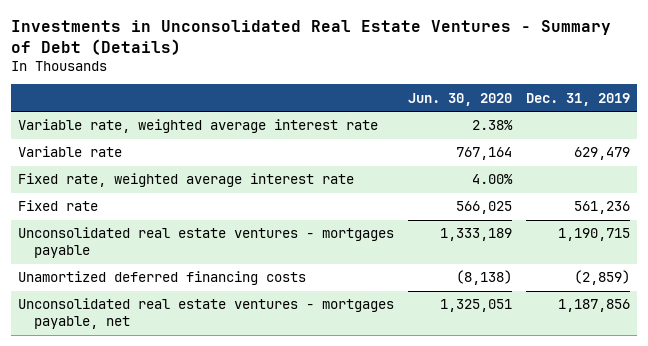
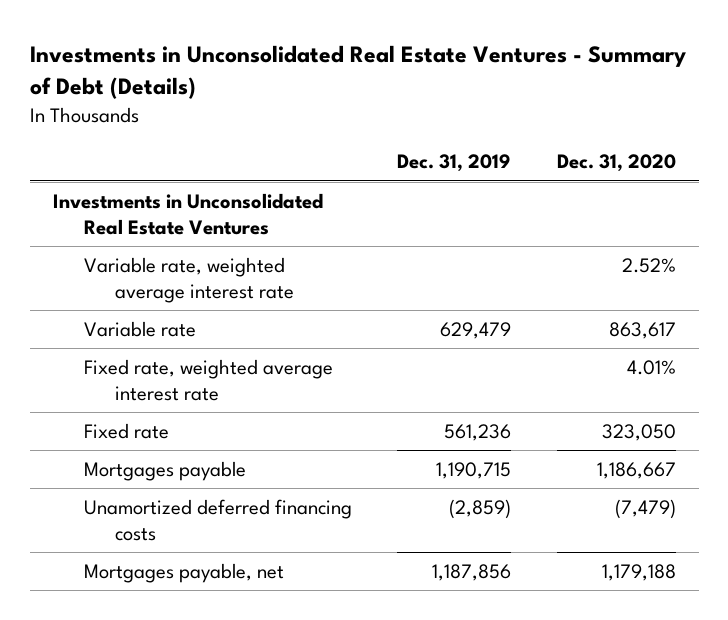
[407,92,512,106] Jun. 30, 2020 -> none
none -> [556,154,676,173] Dec. 31, 2020
none -> [52,192,323,235] Investments in Unconsolidated Real Estate Ventures
[17,227,394,259] Unconsolidated real estate ventures - mortgages payable -> [83,460,246,481] Mortgages payable
[17,298,394,330] Unconsolidated real estate ventures - mortgages payable, net -> [83,562,284,583] Mortgages payable, net

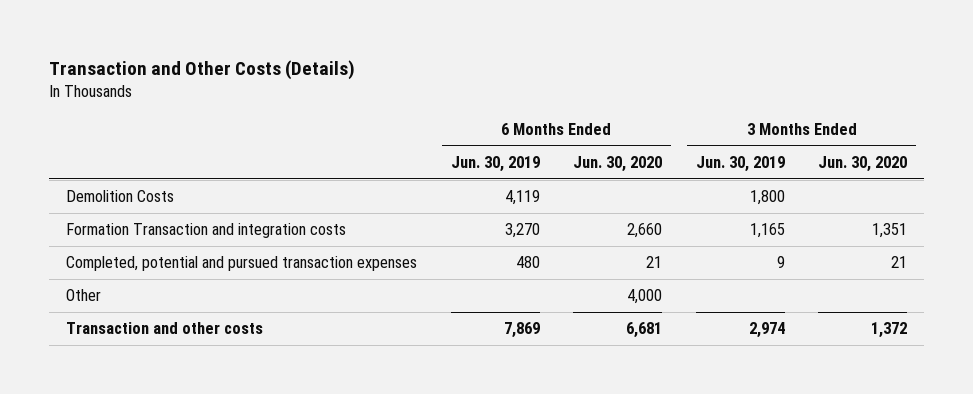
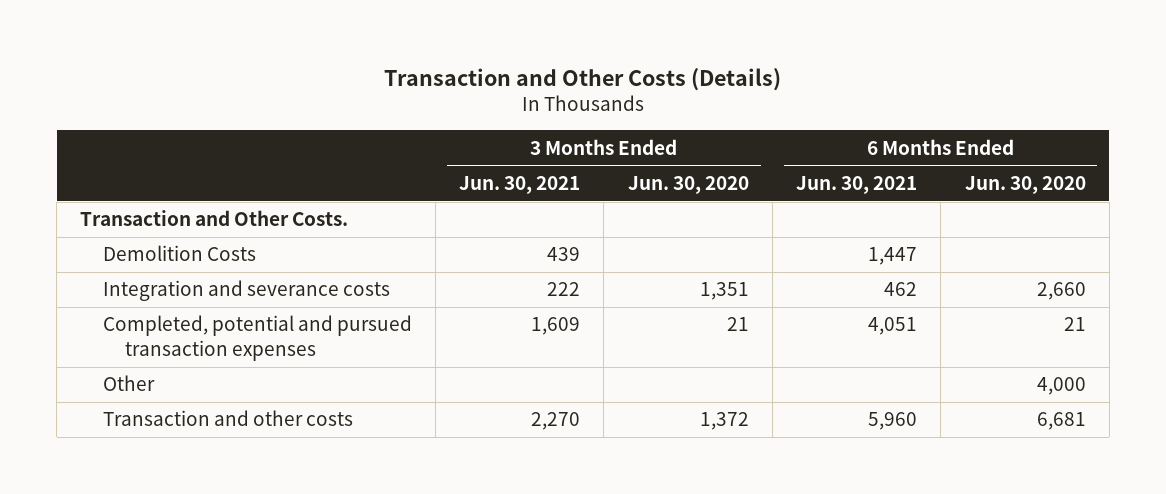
[450,156,540,173] Jun. 30, 2019 -> none
[695,156,785,173] Jun. 30, 2019 -> none
none -> [459,176,581,195] Jun. 30, 2021
none -> [796,176,918,195] Jun. 30, 2021
none -> [80,210,349,227] Transaction and Other Costs.
[65,223,346,239] Formation Transaction and integration costs -> [102,280,390,302] Integration and severance costs

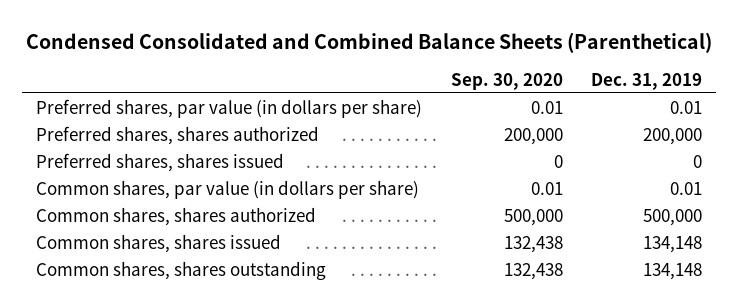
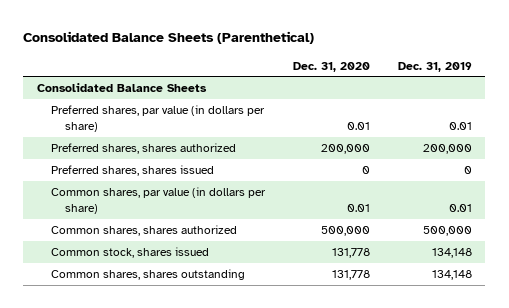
[26,31,713,53] Condensed Consolidated and Combined Balance Sheets (Parenthetical) -> [23,31,315,45] Consolidated Balance Sheets (Parenthetical)
[450,72,563,90] Sep. 30, 2020 -> none
none -> [292,61,370,72] Dec. 31, 2020
none -> [37,83,208,93] Consolidated Balance Sheets
[36,233,282,253] Common shares, shares issued -> [51,247,210,259] Common stock, shares issued

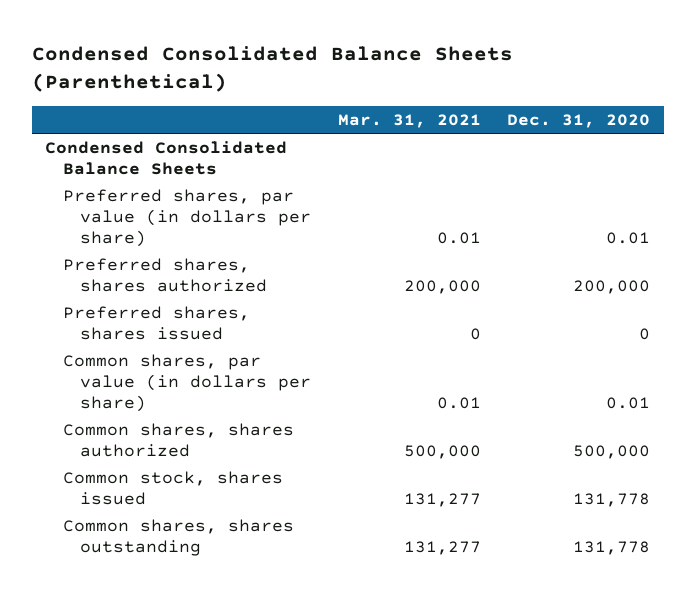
[23,31,315,45] Consolidated Balance Sheets (Parenthetical) -> [32,46,514,93] Condensed Consolidated Balance Sheets (Parenthetical)
[397,61,472,72] Dec. 31, 2019 -> none
none -> [337,114,481,129] Mar. 31, 2021
[37,83,208,93] Consolidated Balance Sheets -> [45,140,288,175] Condensed Consolidated Balance Sheets

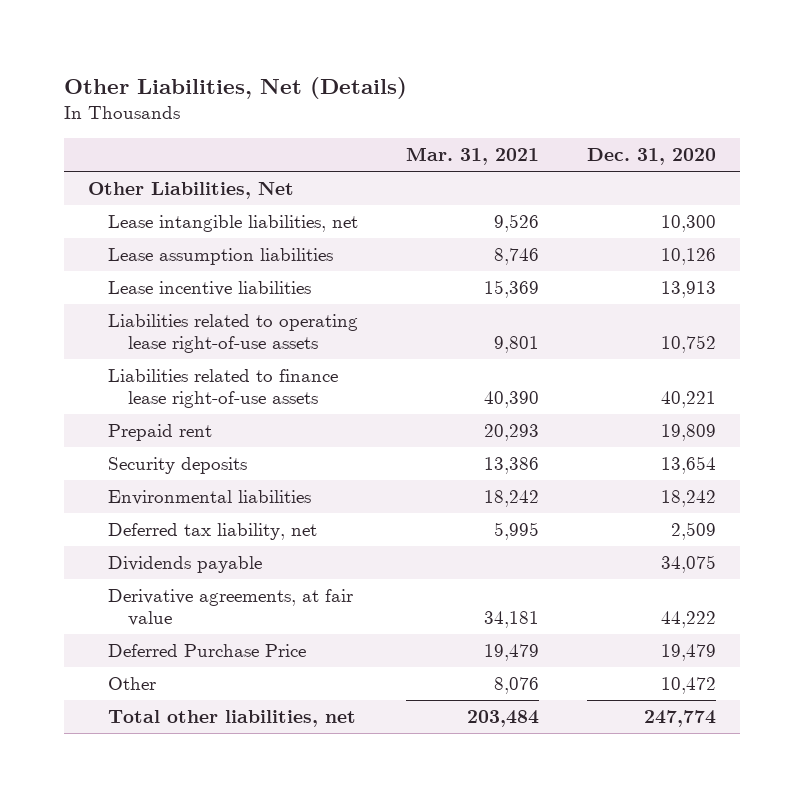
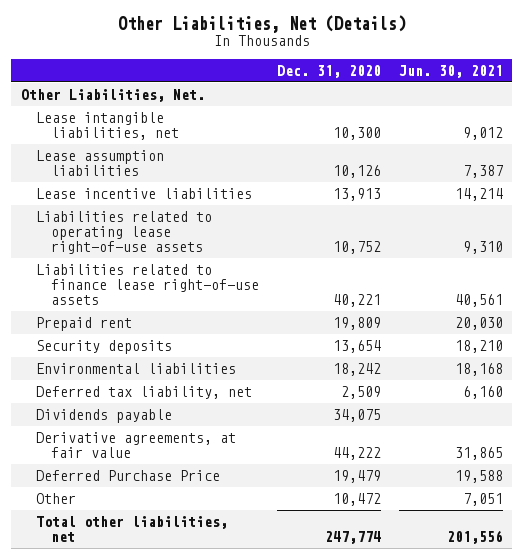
[405,147,539,166] Mar. 31, 2021 -> none
none -> [399,64,504,78] Jun. 30, 2021
[88,181,295,199] Other Liabilities, Net -> [20,89,205,103] Other Liabilities, Net.

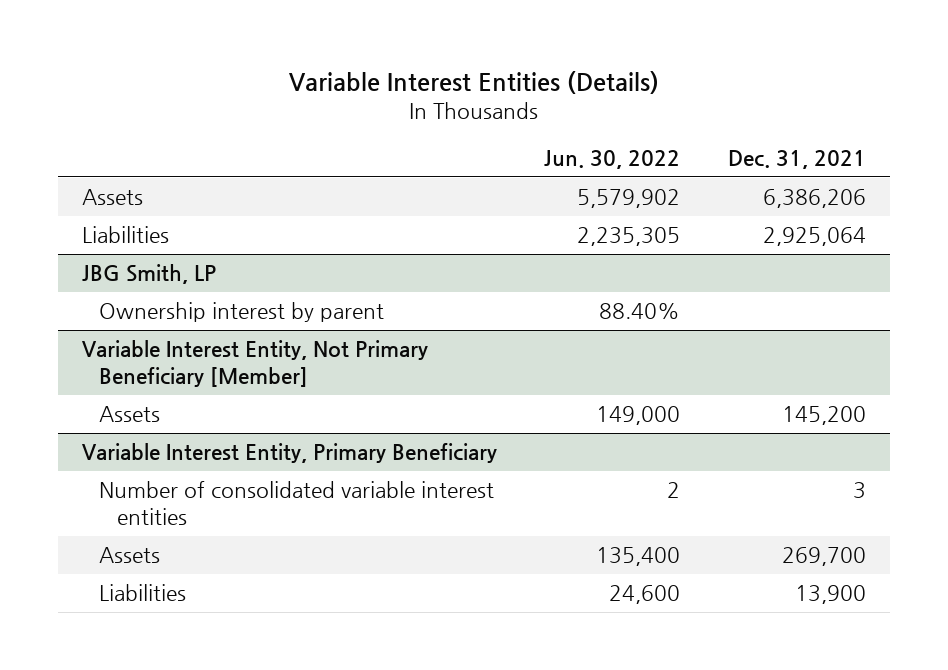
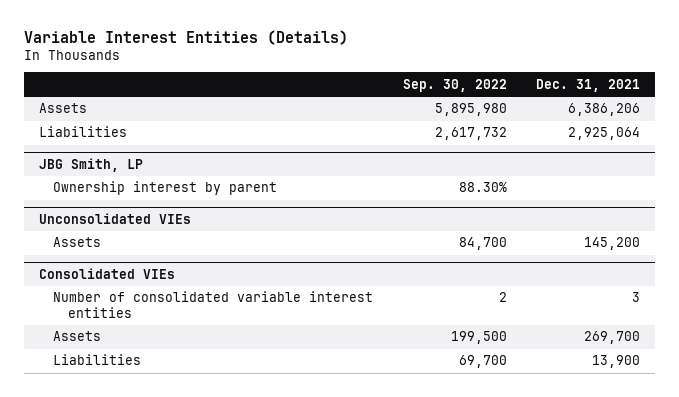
[544,150,681,170] Jun. 30, 2022 -> none
none -> [402,78,507,92] Sep. 30, 2022
[82,340,429,388] Variable Interest Entity, Not Primary Beneficiary [Member] -> [38,213,191,225] Unconsolidated VIEs
[82,443,498,464] Variable Interest Entity, Primary Beneficiary -> [38,268,175,280] Consolidated VIEs

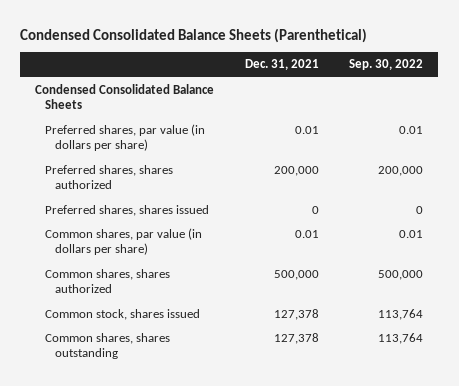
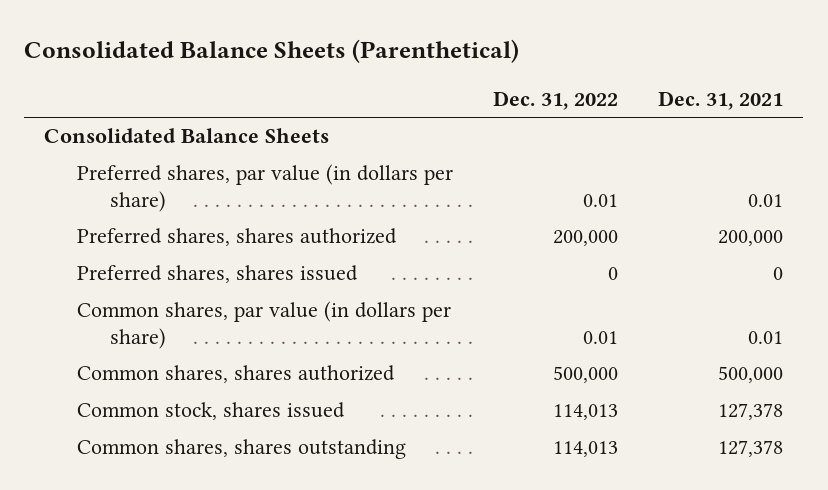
[20,27,368,43] Condensed Consolidated Balance Sheets (Parenthetical) -> [24,39,520,64] Consolidated Balance Sheets (Parenthetical)
[349,59,424,71] Sep. 30, 2022 -> none
none -> [493,90,619,110] Dec. 31, 2022
[35,84,215,110] Condensed Consolidated Balance Sheets -> [44,128,330,144] Consolidated Balance Sheets

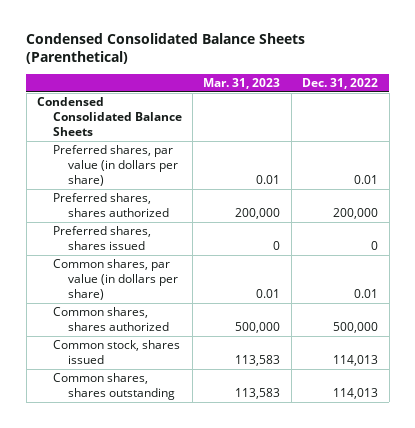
[24,39,520,64] Consolidated Balance Sheets (Parenthetical) -> [26,33,306,65] Condensed Consolidated Balance Sheets (Parenthetical)
[658,90,784,110] Dec. 31, 2021 -> none
none -> [203,77,281,89] Mar. 31, 2023
[44,128,330,144] Consolidated Balance Sheets -> [37,97,182,136] Condensed Consolidated Balance Sheets

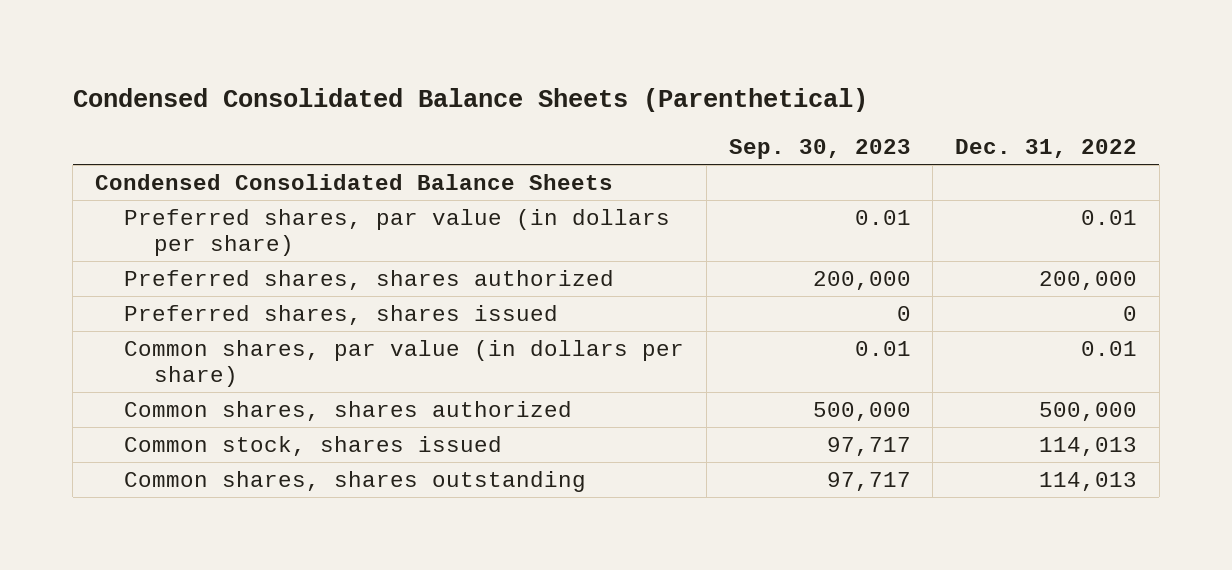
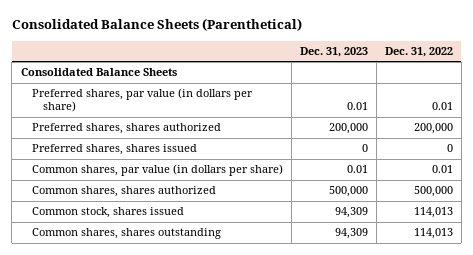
[72,88,868,113] Condensed Consolidated Balance Sheets (Parenthetical) -> [11,18,302,32] Consolidated Balance Sheets (Parenthetical)
[728,139,911,160] Sep. 30, 2023 -> none
none -> [299,46,368,57] Dec. 31, 2023
[94,173,613,190] Condensed Consolidated Balance Sheets -> [20,68,177,77] Consolidated Balance Sheets

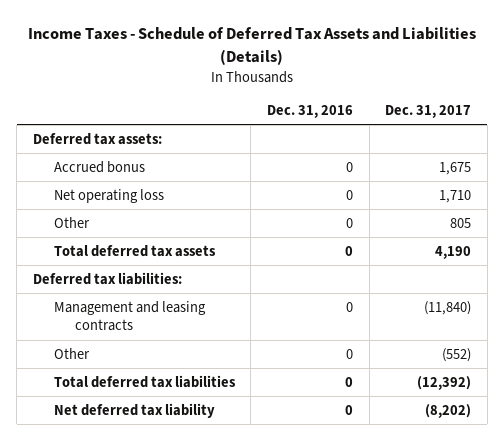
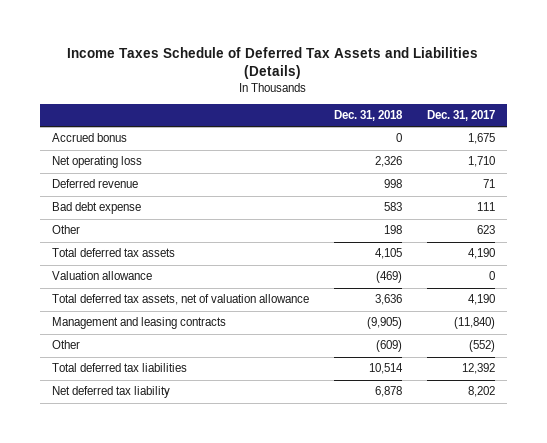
[27,27,476,65] Income Taxes - Schedule of Deferred Tax Assets and Liabilities (Details) -> [67,46,479,80] Income Taxes Schedule of Deferred Tax Assets and Liabilities (Details)
[267,105,354,119] Dec. 31, 2016 -> none
none -> [333,110,403,122] Dec. 31, 2018
[32,132,162,145] Deferred tax assets: -> none
none -> [52,179,139,189] Deferred revenue
none -> [52,202,142,215] Bad debt expense
[450,217,472,228] 805 -> [476,225,495,235] 623
[32,271,182,285] Deferred tax liabilities: -> none
none -> [52,271,153,281] Valuation allowance
none -> [52,294,310,306] Total deferred tax assets, net of valuation allowance
[417,375,472,390] (12,392) -> [461,363,495,375] 12,392
[425,403,472,418] (8,202) -> [467,386,495,398] 8,202

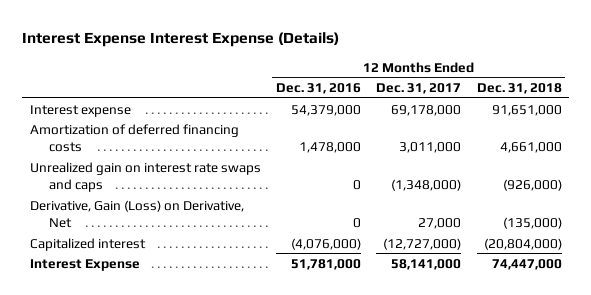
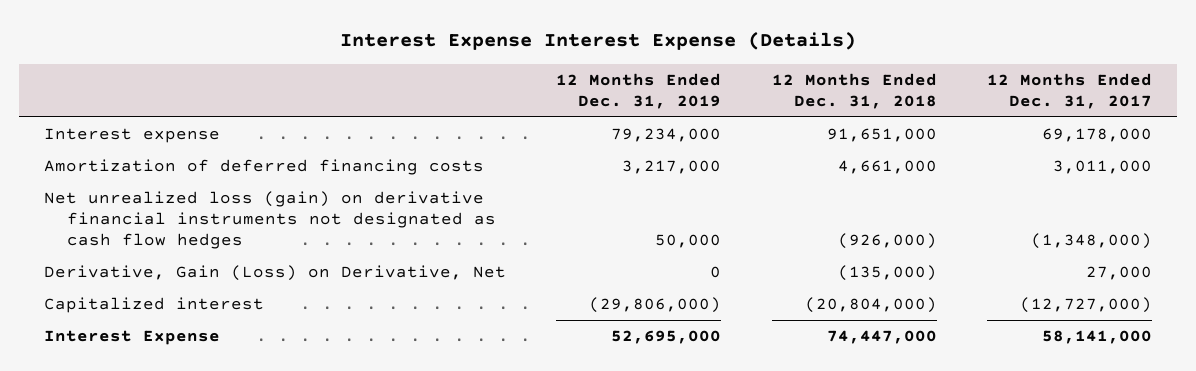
[276,83,362,95] Dec. 31, 2016 -> none
none -> [556,73,722,110] 12 Months Ended Dec. 31, 2019
[29,161,261,192] Unrealized gain on interest rate swaps and caps -> [44,191,496,249] Net unrealized loss (gain) on derivative financial instruments not designated as cash flow hedges

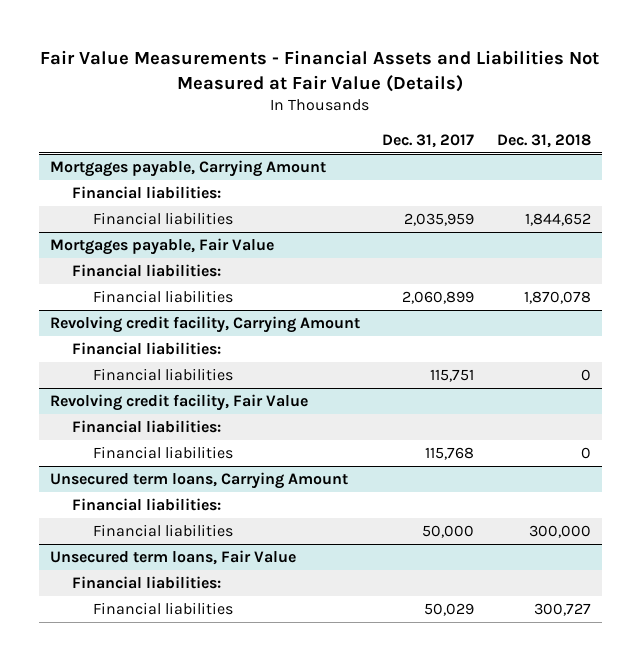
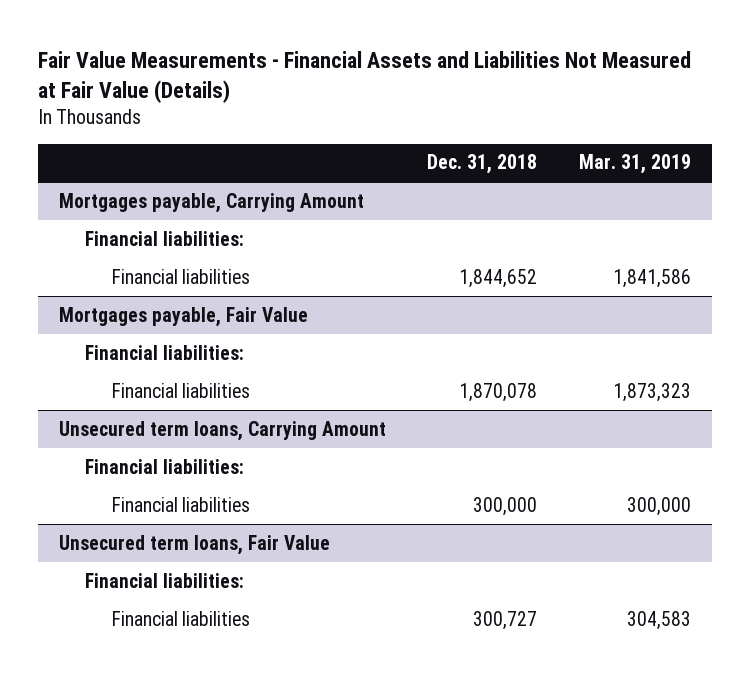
[382,133,475,148] Dec. 31, 2017 -> none
none -> [579,154,692,175] Mar. 31, 2019
[49,316,360,334] Revolving credit facility, Carrying Amount -> none
[71,342,221,356] Financial liabilities: -> none
[93,368,234,382] Financial liabilities -> none
[49,394,308,412] Revolving credit facility, Fair Value -> none
[71,420,221,434] Financial liabilities: -> none
[93,446,234,460] Financial liabilities -> none

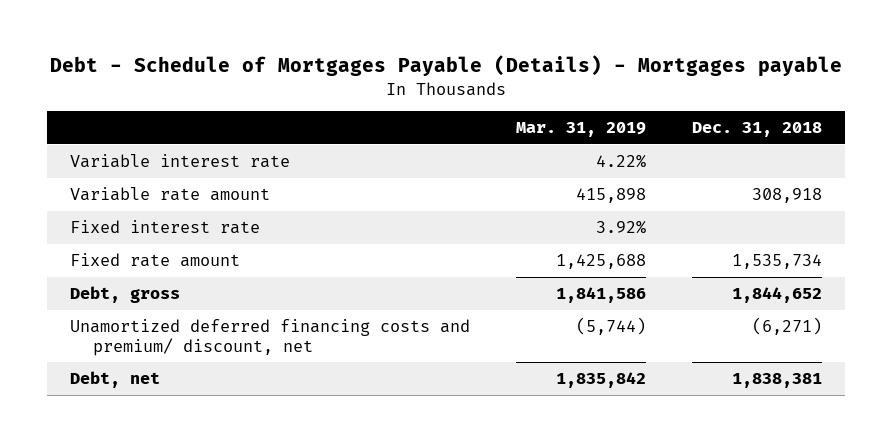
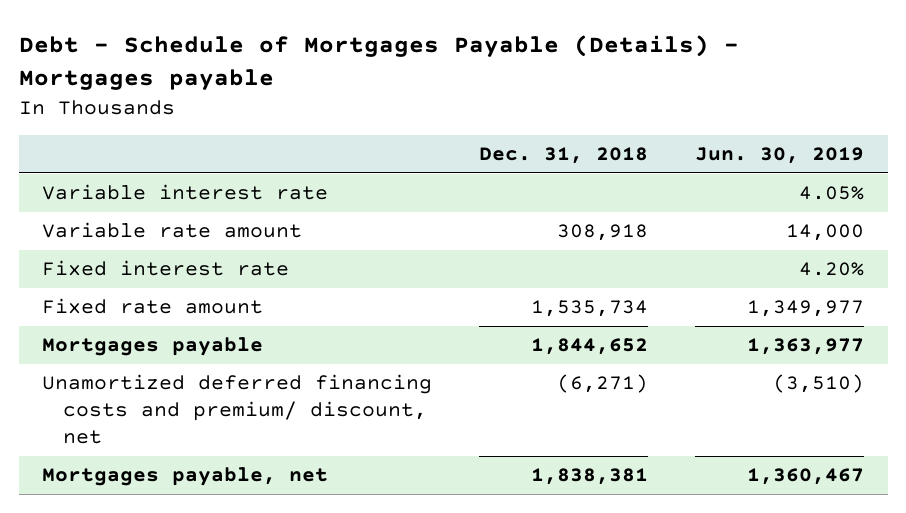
[515,121,646,137] Mar. 31, 2019 -> none
none -> [695,147,865,165] Jun. 30, 2019
[70,286,181,304] Debt, gross -> [42,337,264,357] Mortgages payable
[70,371,161,389] Debt, net -> [42,467,329,487] Mortgages payable, net

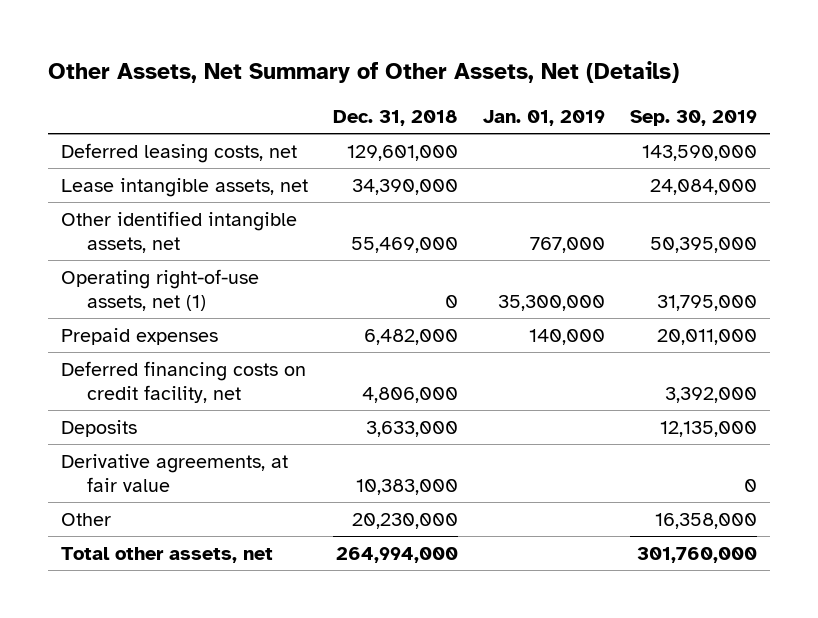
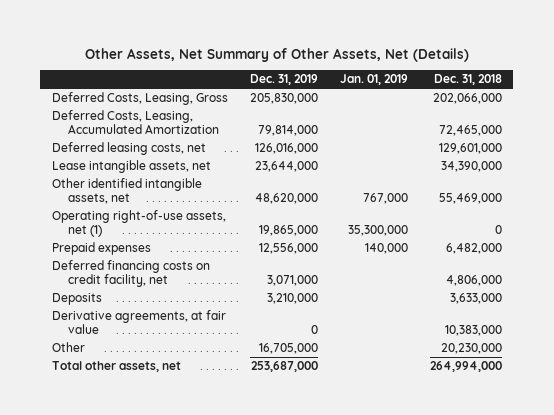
[630,109,758,126] Sep. 30, 2019 -> none
none -> [249,74,318,86] Dec. 31, 2019
none -> [51,91,228,105] Deferred Costs, Leasing, Gross
none -> [51,109,219,135] Deferred Costs, Leasing, Accumulated Amortization

